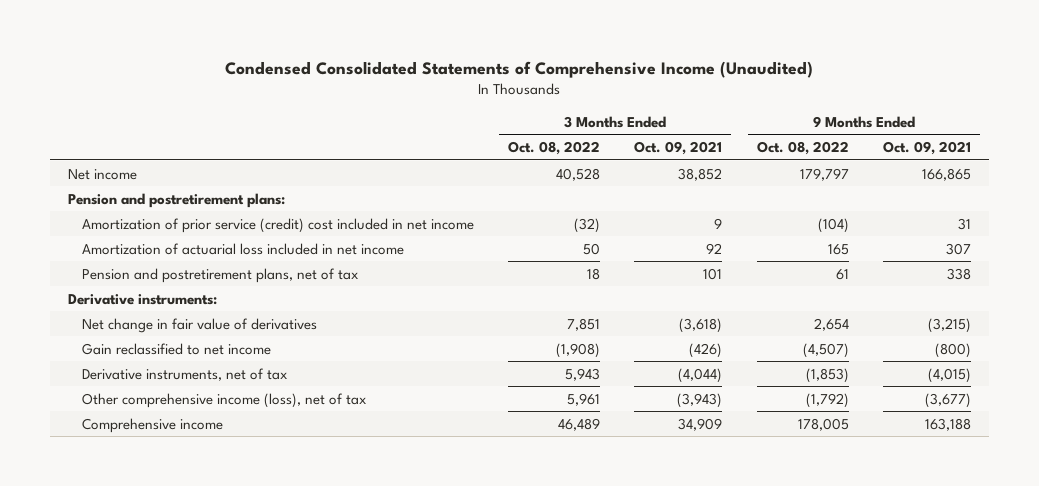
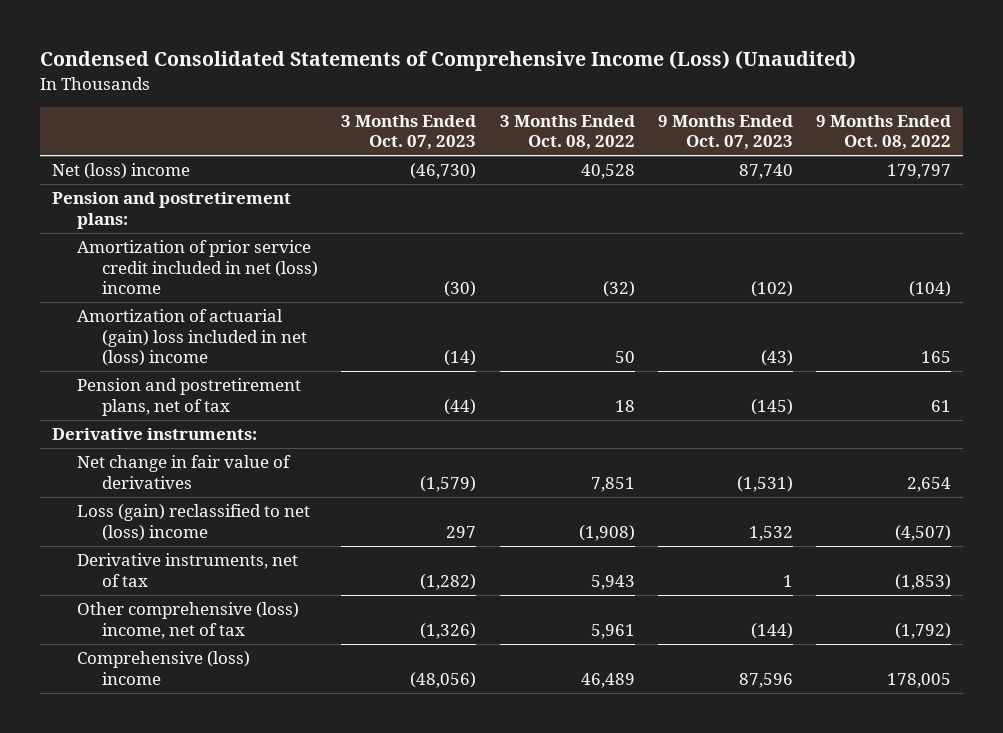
[225,60,814,78] Condensed Consolidated Statements of Comprehensive Income (Unaudited) -> [39,50,856,72] Condensed Consolidated Statements of Comprehensive Income (Loss) (Unaudited)
[634,141,723,156] Oct. 09, 2021 -> none
[883,141,972,156] Oct. 09, 2021 -> none
none -> [341,115,477,151] 3 Months Ended Oct. 07, 2023
none -> [658,115,794,151] 9 Months Ended Oct. 07, 2023
[67,168,137,180] Net income -> [51,163,190,180] Net (loss) income
[81,217,474,233] Amortization of prior service (credit) cost included in net income -> [76,240,319,294] Amortization of prior service credit included in net (loss) income
[81,242,404,255] Amortization of actuarial loss included in net income -> [76,309,308,366] Amortization of actuarial (gain) loss included in net (loss) income
[81,342,271,355] Gain reclassified to net income -> [76,504,310,541] Loss (gain) reclassified to net (loss) income
[81,392,367,408] Other comprehensive income (loss), net of tax -> [76,602,299,639] Other comprehensive (loss) income, net of tax
[81,417,223,433] Comprehensive income -> [76,651,250,685] Comprehensive (loss) income

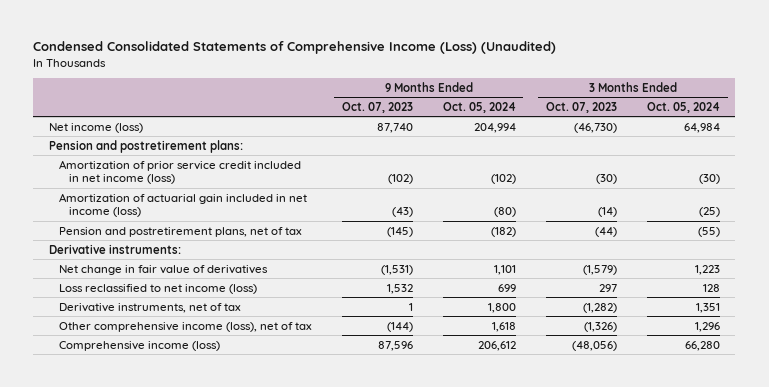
[499,115,635,151] 3 Months Ended Oct. 08, 2022 -> none
[816,115,952,151] 9 Months Ended Oct. 08, 2022 -> none
none -> [442,101,516,113] Oct. 05, 2024
none -> [647,101,721,113] Oct. 05, 2024
[51,163,190,180] Net (loss) income -> [48,122,143,133] Net income (loss)
[76,240,319,294] Amortization of prior service credit included in net (loss) income -> [58,159,301,185] Amortization of prior service credit included in net income (loss)
[76,309,308,366] Amortization of actuarial (gain) loss included in net (loss) income -> [58,192,307,218] Amortization of actuarial gain included in net income (loss)
[76,504,310,541] Loss (gain) reclassified to net (loss) income -> [58,283,257,294] Loss reclassified to net income (loss)
[76,602,299,639] Other comprehensive (loss) income, net of tax -> [58,321,312,332] Other comprehensive income (loss), net of tax
[76,651,250,685] Comprehensive (loss) income -> [58,340,220,351] Comprehensive income (loss)

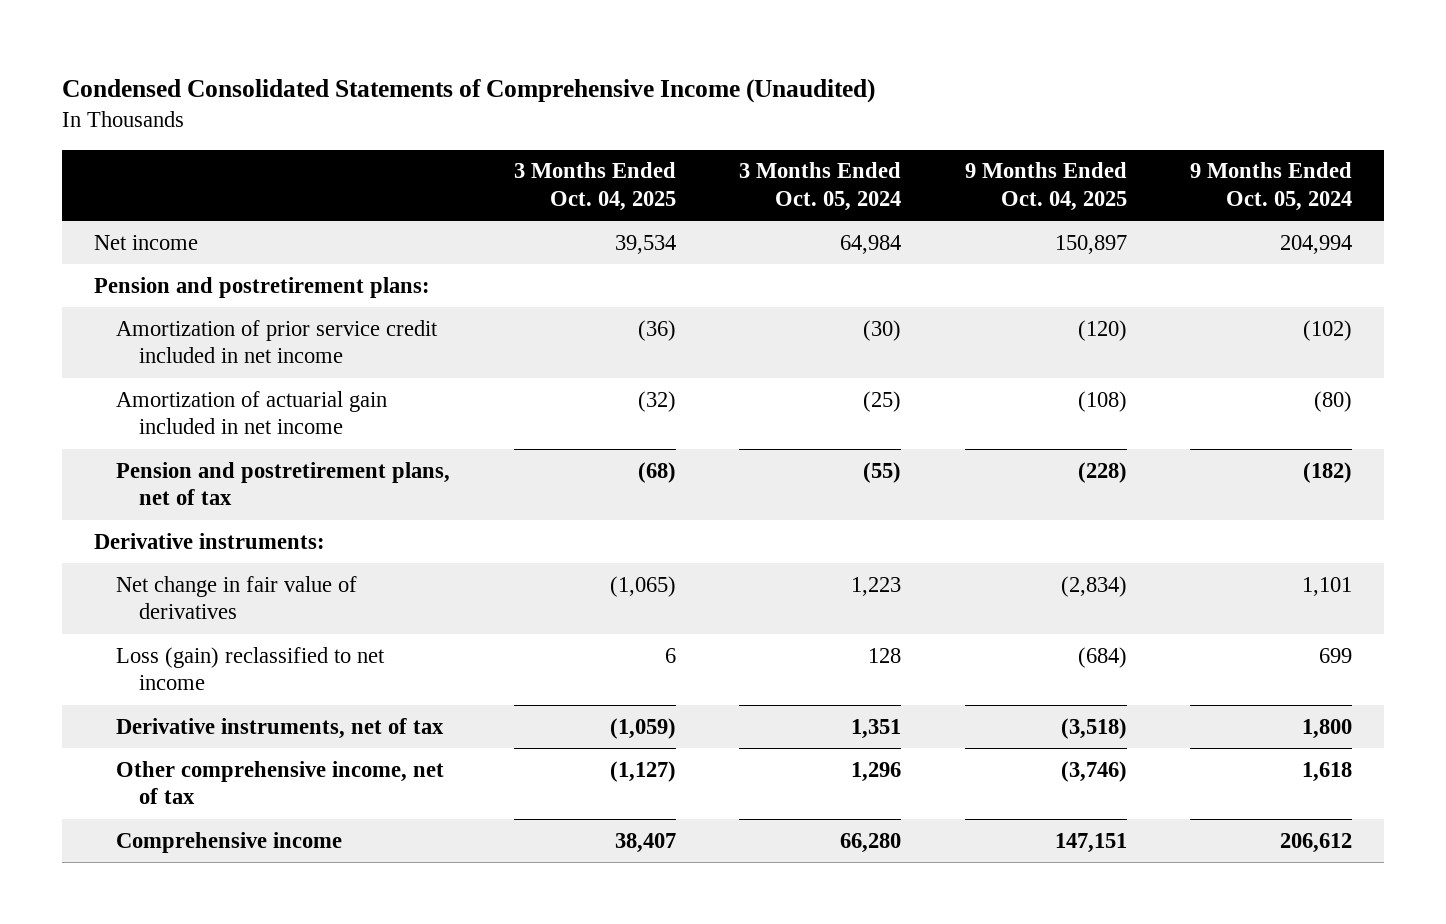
[33,41,557,55] Condensed Consolidated Statements of Comprehensive Income (Loss) (Unaudited) -> [62,79,876,104] Condensed Consolidated Statements of Comprehensive Income (Unaudited)
[341,101,413,113] Oct. 07, 2023 -> none
[545,101,617,113] Oct. 07, 2023 -> none
none -> [513,162,676,211] 3 Months Ended Oct. 04, 2025
none -> [964,162,1127,211] 9 Months Ended Oct. 04, 2025
[48,122,143,133] Net income (loss) -> [94,234,199,250] Net income
[58,159,301,185] Amortization of prior service credit included in net income (loss) -> [116,319,439,364] Amortization of prior service credit included in net income
[58,192,307,218] Amortization of actuarial gain included in net income (loss) -> [116,390,388,435] Amortization of actuarial gain included in net income
[58,283,257,294] Loss reclassified to net income (loss) -> [116,646,386,691] Loss (gain) reclassified to net income
[58,321,312,332] Other comprehensive income (loss), net of tax -> [116,760,445,805] Other comprehensive income, net of tax
[58,340,220,351] Comprehensive income (loss) -> [116,831,343,853] Comprehensive income

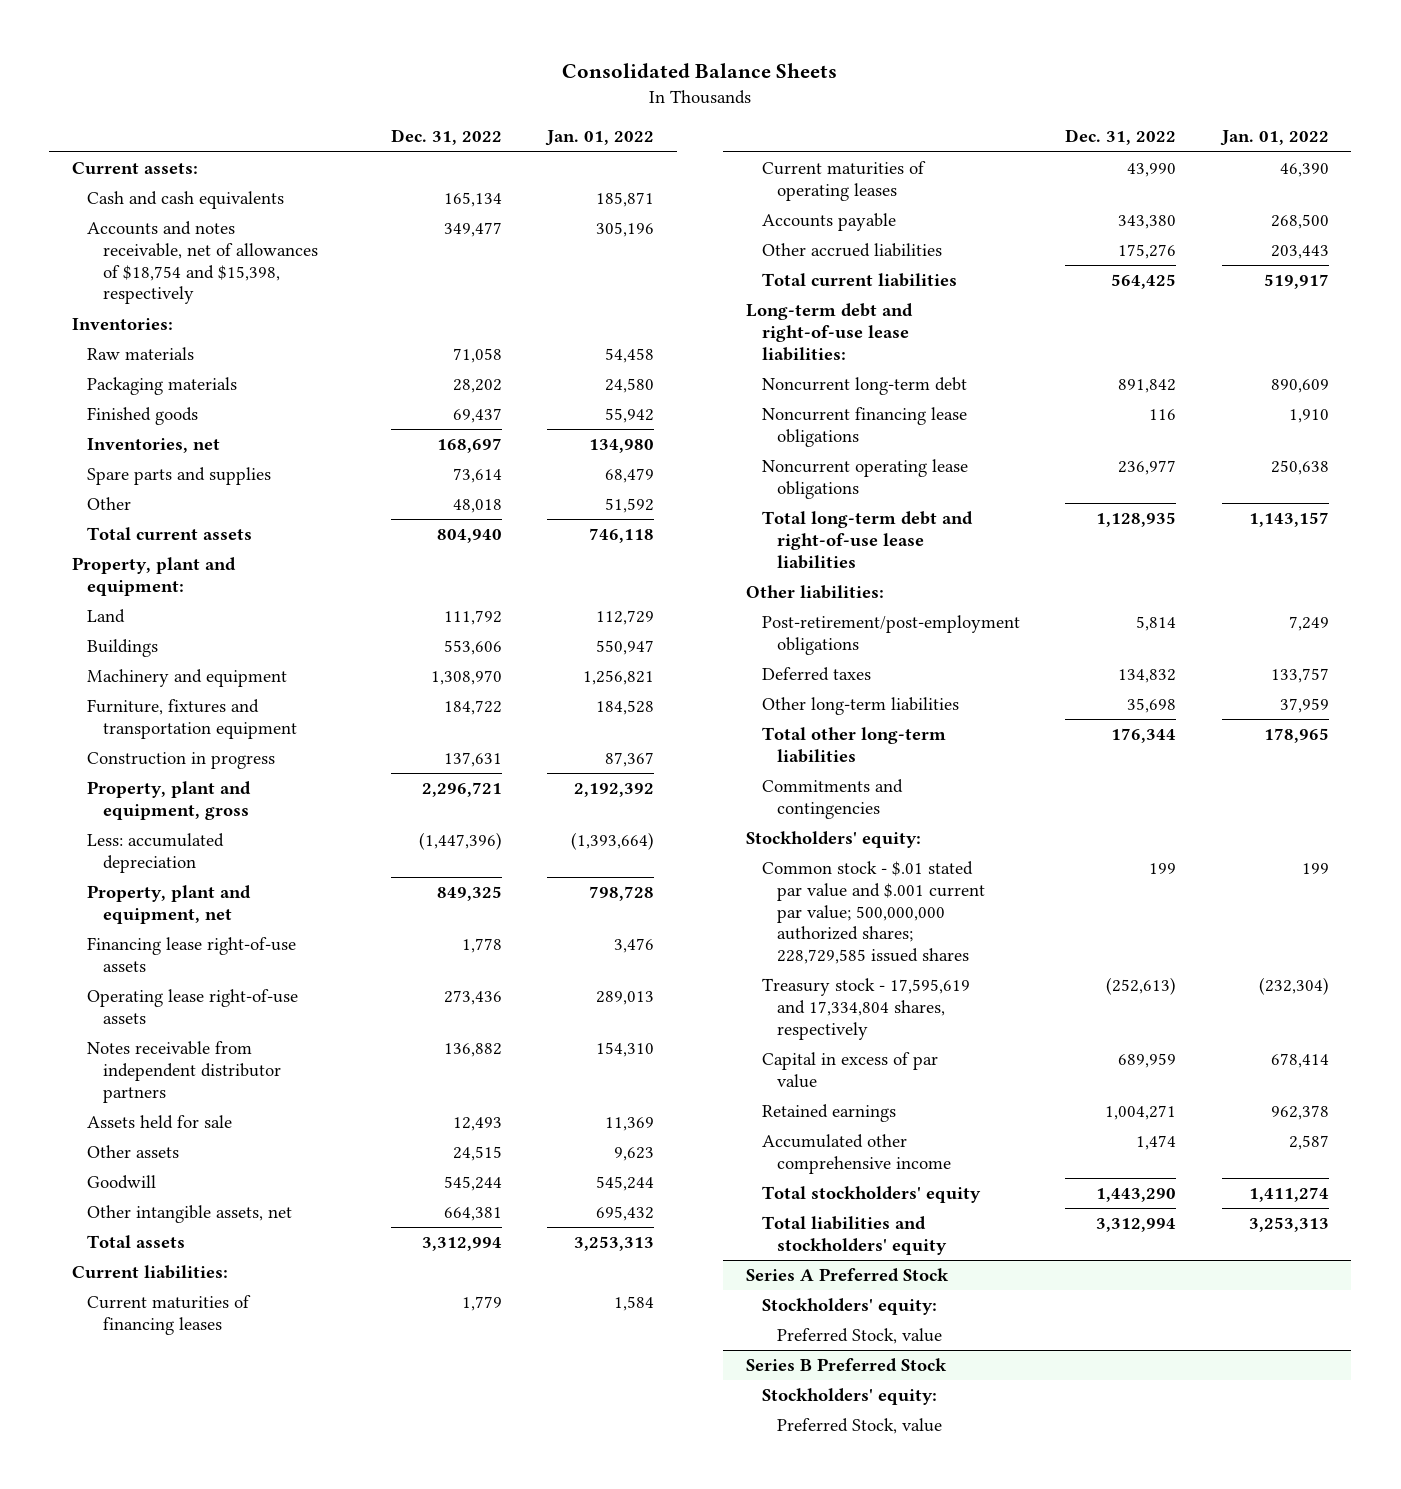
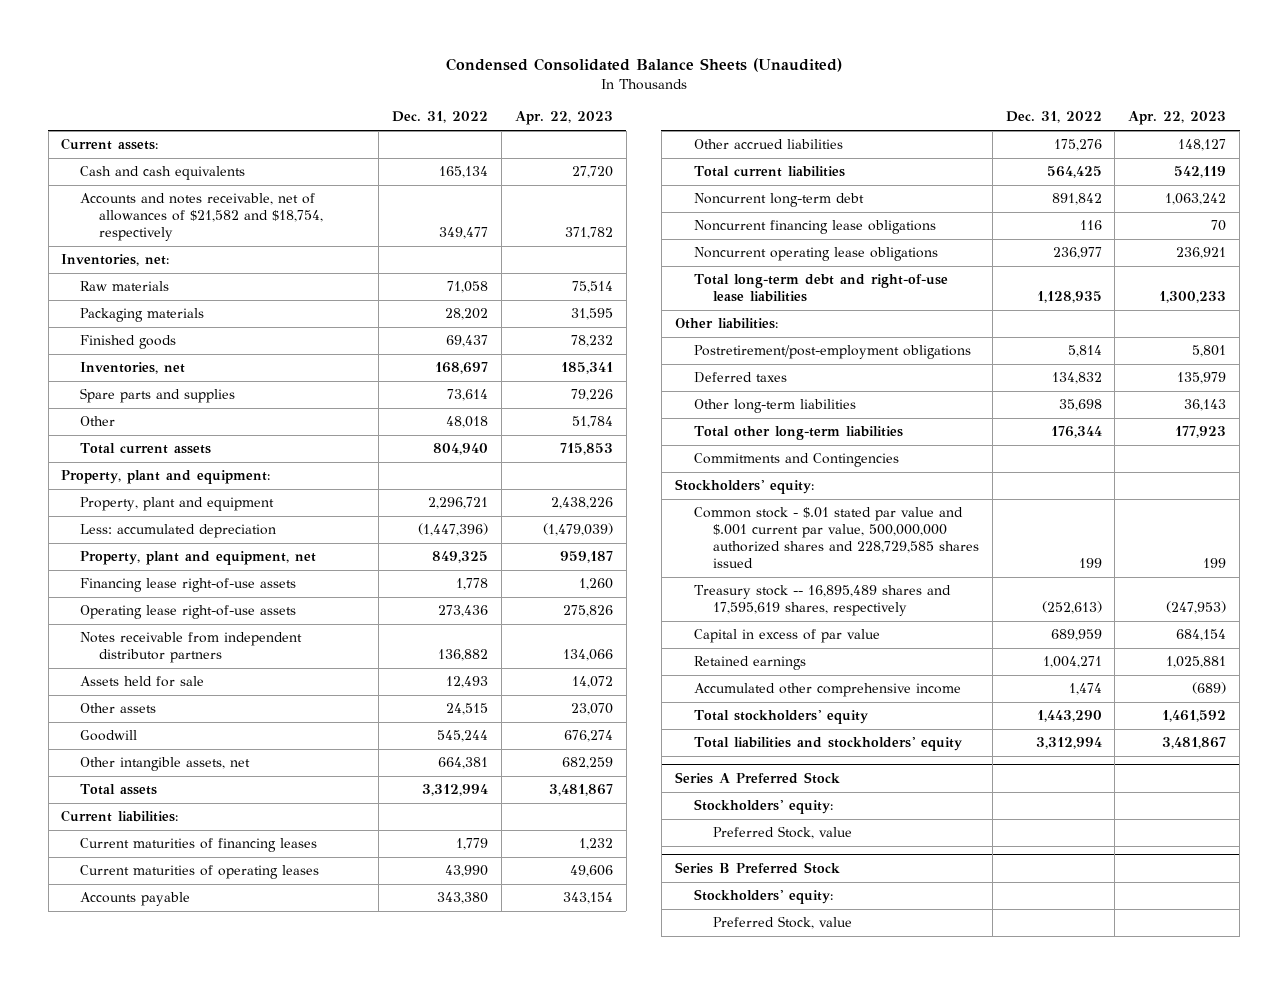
[562,62,838,78] Consolidated Balance Sheets -> [445,57,842,72] Condensed Consolidated Balance Sheets (Unaudited)
[545,130,655,147] Jan. 01, 2022 -> none
none -> [515,111,614,126] Apr. 22, 2023
[87,221,318,305] Accounts and notes receivable, net of allowances of $18,754 and $15,398, respectively -> [80,193,324,242] Accounts and notes receivable, net of allowances of $21,582 and $18,754, respectively
[71,318,173,331] Inventories: -> [61,254,170,267] Inventories, net:
[87,609,126,624] Land -> none
[87,639,159,658] Buildings -> none
[87,669,288,688] Machinery and equipment -> none
[87,699,297,739] Furniture, fixtures and transportation equipment -> none
[87,752,276,770] Construction in progress -> none
[87,781,252,820] Property, plant and equipment, gross -> [80,497,275,512] Property, plant and equipment
[746,303,914,361] Long-term debt and right-of-use lease liabilities: -> none
[761,615,1020,655] Post-retirement/post-employment obligations -> [693,345,971,360] Postretirement/post-employment obligations
[761,779,903,819] Commitments and contingencies -> [693,453,899,468] Commitments and Contingencies
[761,861,985,965] Common stock - $.01 stated par value and $.001 current par value; 500,000,000 authorized shares; 228,729,585 issued shares -> [693,507,979,569] Common stock - $.01 stated par value and $.001 current par value, 500,000,000 authorized shares and 228,729,585 shares issued
[761,978,970,1040] Treasury stock - 17,595,619 and 17,334,804 shares, respectively -> [693,585,951,617] Treasury stock -- 16,895,489 shares and 17,595,619 shares, respectively

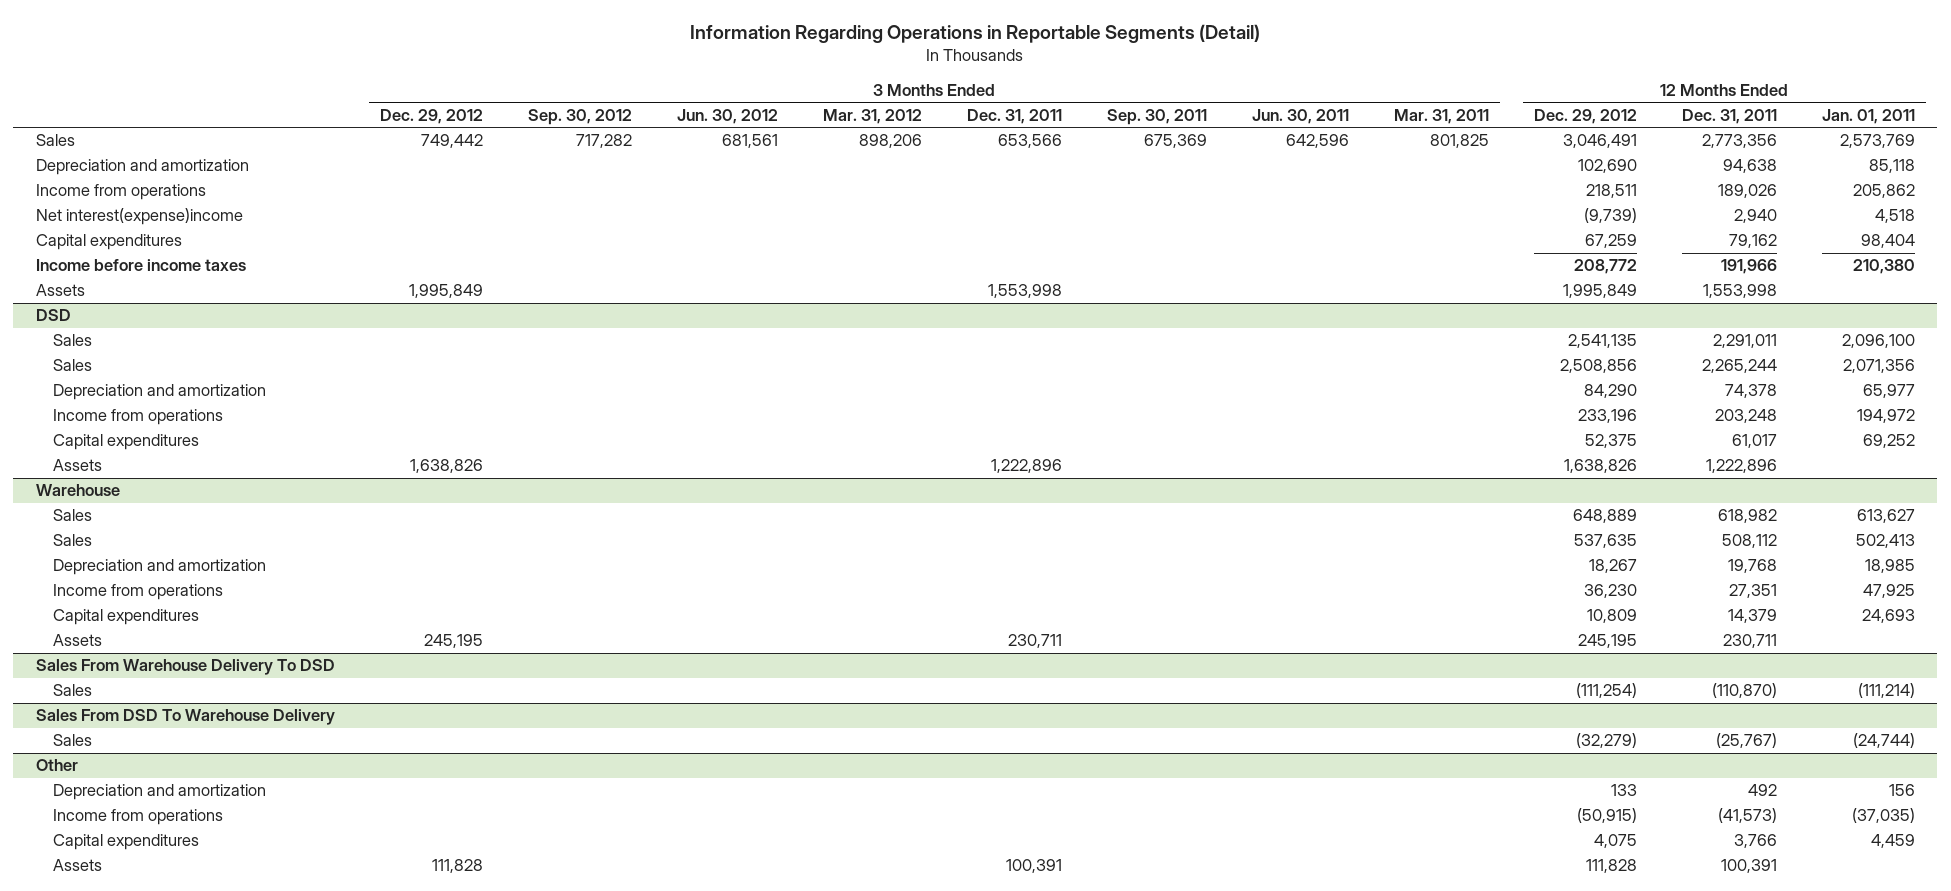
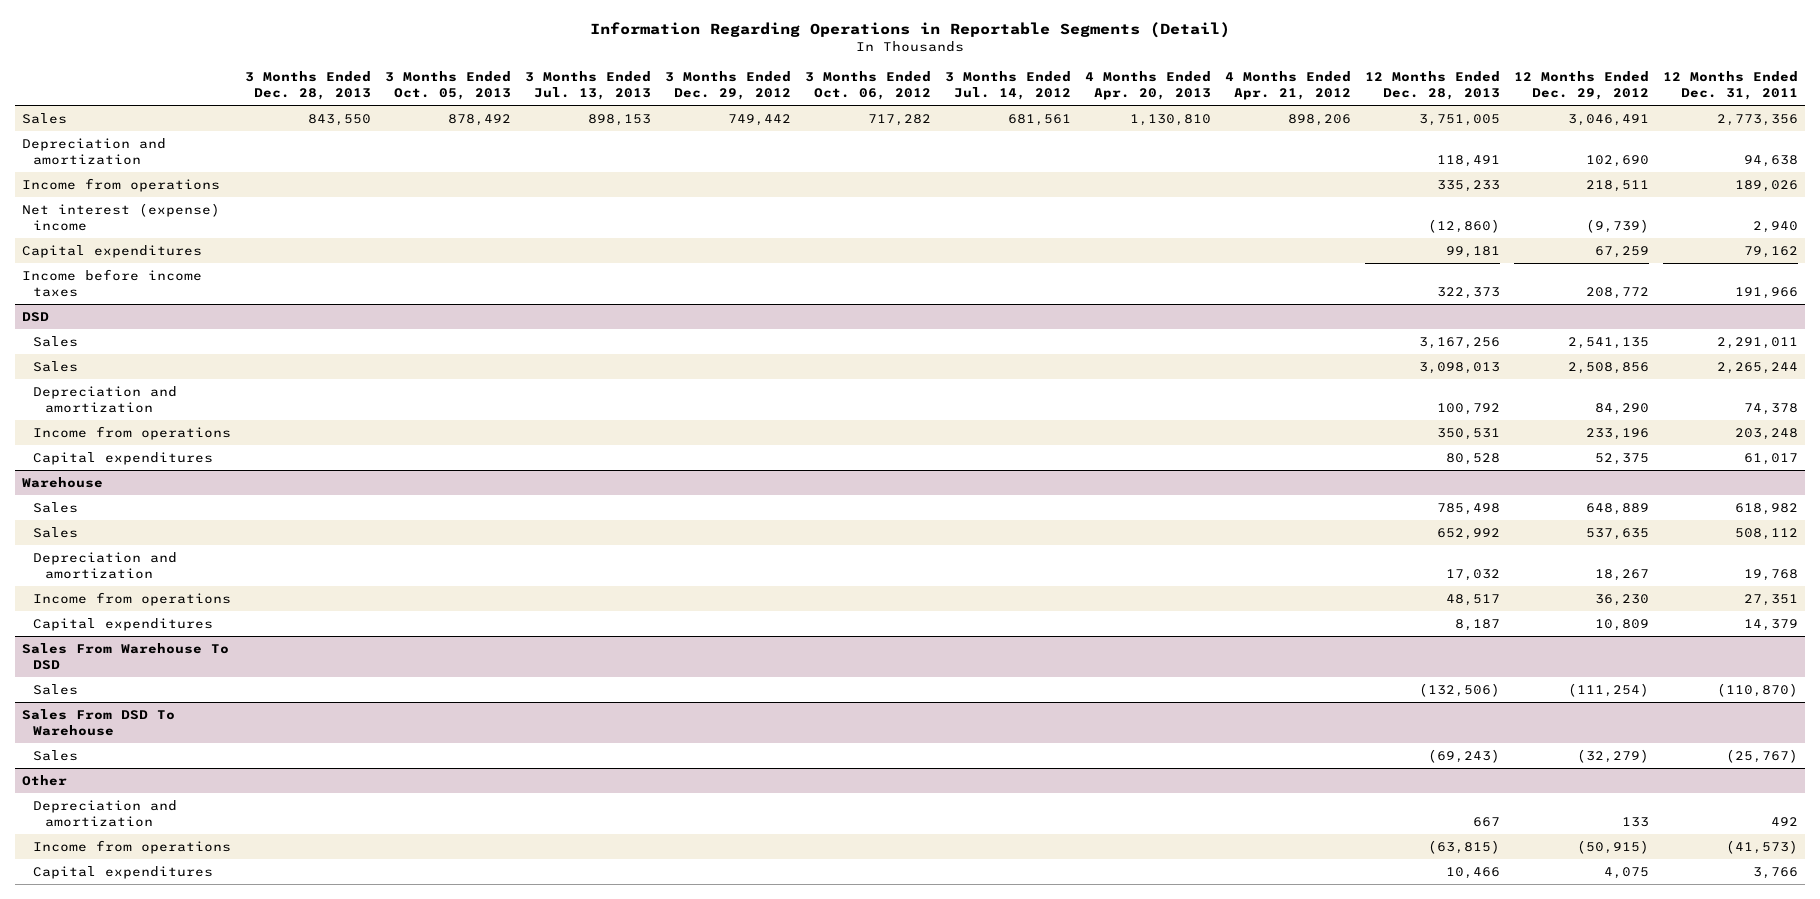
[527,108,632,125] Sep. 30, 2012 -> none
[676,108,778,124] Jun. 30, 2012 -> none
[822,108,922,124] Mar. 31, 2012 -> none
[966,108,1062,124] Dec. 31, 2011 -> none
[1106,108,1207,125] Sep. 30, 2011 -> none
[1251,108,1349,124] Jun. 30, 2011 -> none
[1393,108,1489,124] Mar. 31, 2011 -> none
[1821,108,1915,124] Jan. 01, 2011 -> none
none -> [245,71,372,100] 3 Months Ended Dec. 28, 2013
none -> [385,71,512,100] 3 Months Ended Oct. 05, 2013
none -> [525,71,652,100] 3 Months Ended Jul. 13, 2013
none -> [805,71,932,100] 3 Months Ended Oct. 06, 2012
none -> [945,71,1072,100] 3 Months Ended Jul. 14, 2012
none -> [1085,71,1212,100] 4 Months Ended Apr. 20, 2013
none -> [1225,71,1352,100] 4 Months Ended Apr. 21, 2012
none -> [1365,71,1501,100] 12 Months Ended Dec. 28, 2013
[35,208,243,226] Net interest(expense)income -> [21,203,220,231] Net interest (expense) income
[35,284,85,297] Assets -> none
[52,459,102,472] Assets -> none
[52,634,102,647] Assets -> none
[35,659,335,676] Sales From Warehouse Delivery To DSD -> [21,643,229,670] Sales From Warehouse To DSD
[35,709,335,726] Sales From DSD To Warehouse Delivery -> [21,709,175,736] Sales From DSD To Warehouse
[52,859,102,872] Assets -> none

